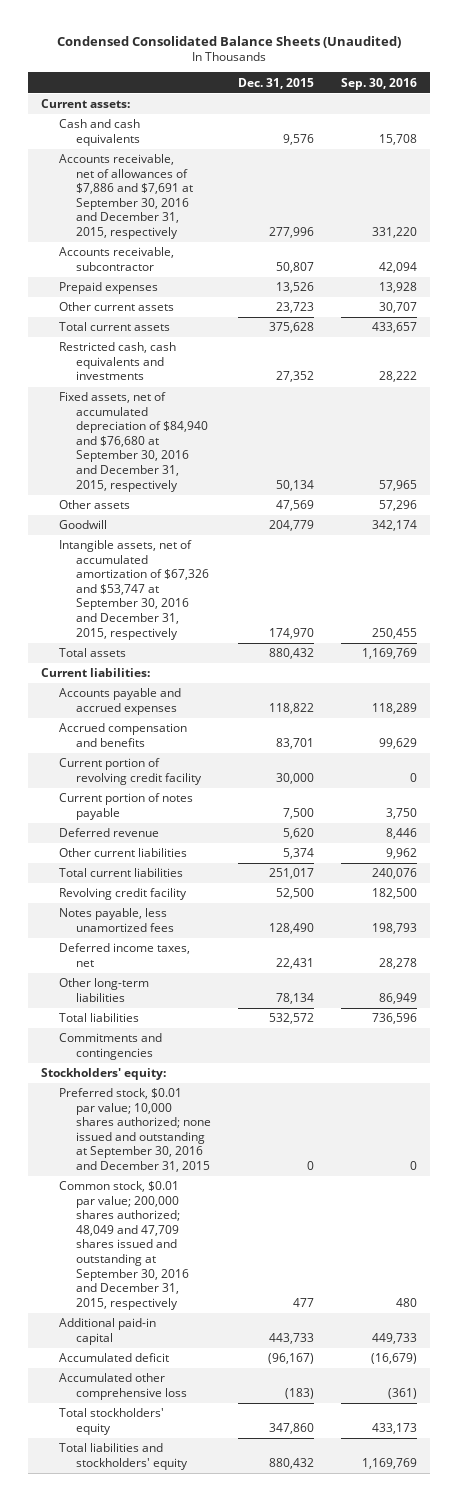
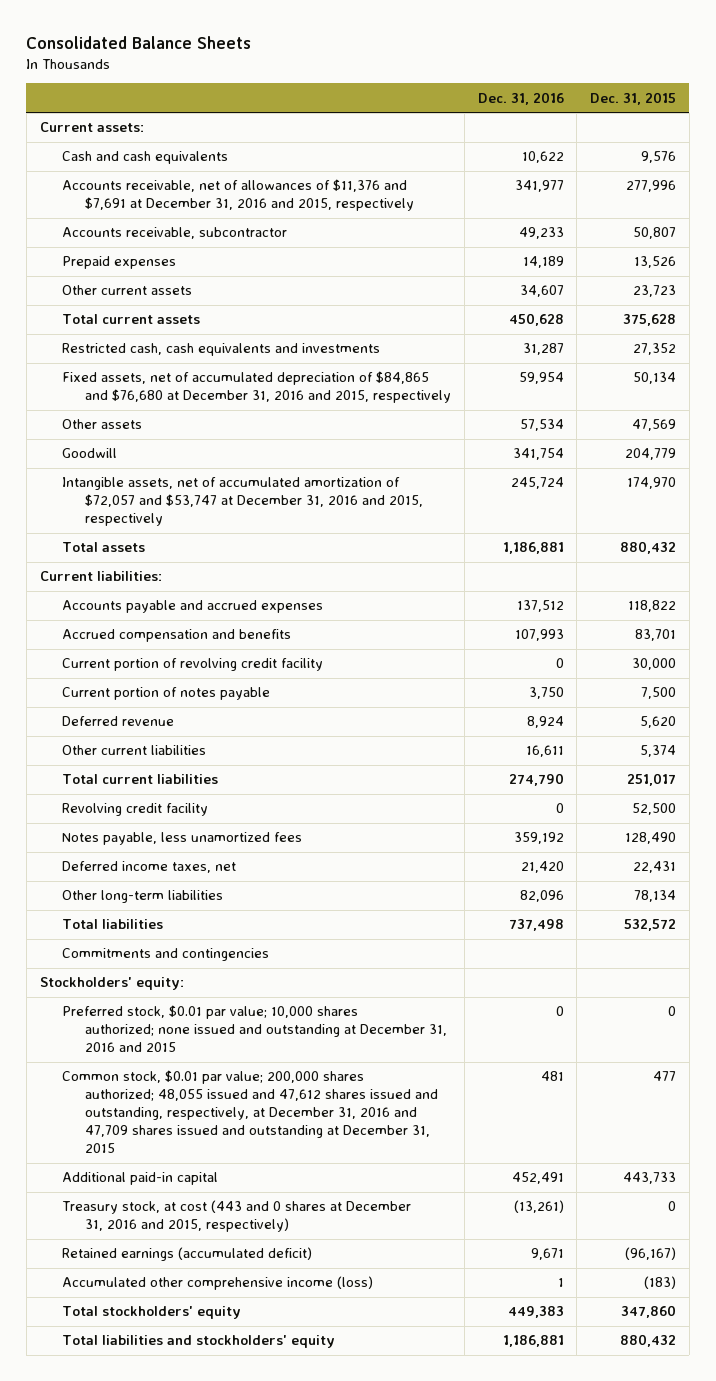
[57,35,402,48] Condensed Consolidated Balance Sheets (Unaudited) -> [26,36,252,50] Consolidated Balance Sheets
[340,77,417,90] Sep. 30, 2016 -> none
none -> [477,91,564,105] Dec. 31, 2016
[58,154,194,239] Accounts receivable, net of allowances of $7,886 and $7,691 at September 30, 2016 and December 31, 2015, respectively -> [62,179,415,212] Accounts receivable, net of allowances of $11,376 and $7,691 at December 31, 2016 and 2015, respectively
[58,392,209,492] Fixed assets, net of accumulated depreciation of $84,940 and $76,680 at September 30, 2016 and December 31, 2015, respectively -> [62,371,452,404] Fixed assets, net of accumulated depreciation of $84,865 and $76,680 at December 31, 2016 and 2015, respectively
[58,540,210,640] Intangible assets, net of accumulated amortization of $67,326 and $53,747 at September 30, 2016 and December 31, 2015, respectively -> [62,477,424,527] Intangible assets, net of accumulated amortization of $72,057 and $53,747 at December 31, 2016 and 2015, respectively
[58,1088,212,1172] Preferred stock, $0.01 par value; 10,000 shares authorized; none issued and outstanding at September 30, 2016 and December 31, 2015 -> [62,1005,448,1053] Preferred stock, $0.01 par value; 10,000 shares authorized; none issued and outstanding at December 31, 2016 and 2015
[58,1181,190,1310] Common stock, $0.01 par value; 200,000 shares authorized; 48,049 and 47,709 shares issued and outstanding at September 30, 2016 and December 31, 2015, respectively -> [62,1070,439,1154] Common stock, $0.01 par value; 200,000 shares authorized; 48,055 issued and 47,612 shares issued and outstanding, respectively, at December 31, 2016 and 47,709 shares issued and outstanding at December 31, 2015
none -> [62,1200,412,1233] Treasury stock, at cost (443 and 0 shares at December 31, 2016 and 2015, respectively)
[58,1353,169,1363] Accumulated deficit -> [62,1247,313,1262] Retained earnings (accumulated deficit)
[58,1373,188,1400] Accumulated other comprehensive loss -> [62,1276,374,1291] Accumulated other comprehensive income (loss)

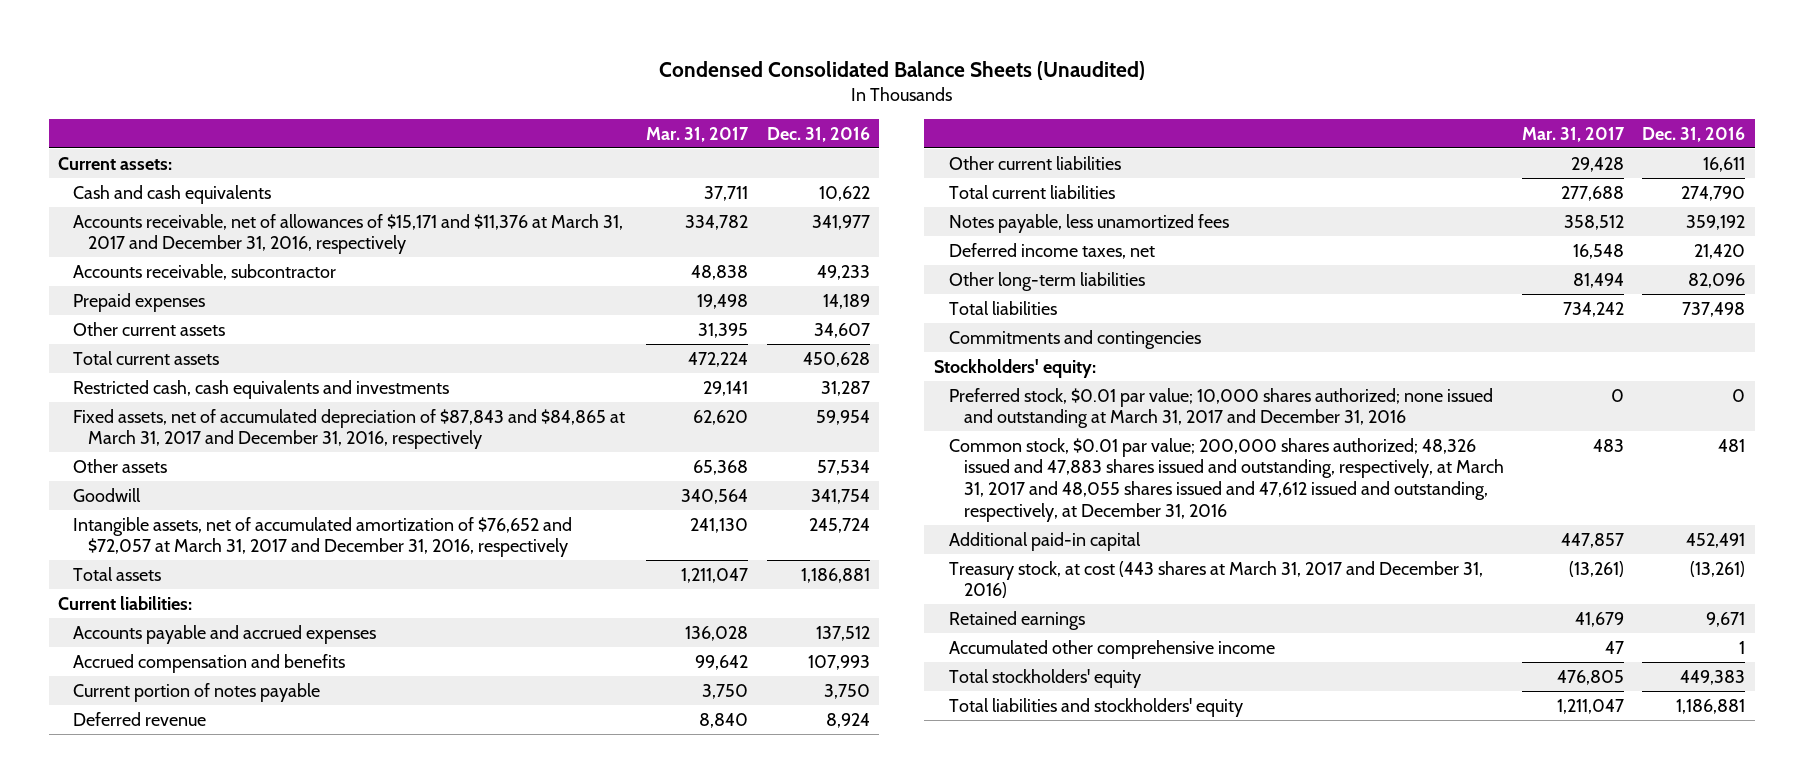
[26,36,252,50] Consolidated Balance Sheets -> [658,60,1145,80] Condensed Consolidated Balance Sheets (Unaudited)
[590,91,677,105] Dec. 31, 2015 -> none
none -> [646,126,750,142] Mar. 31, 2017
[62,179,415,212] Accounts receivable, net of allowances of $11,376 and $7,691 at December 31, 2016 and 2015, respectively -> [72,213,623,255] Accounts receivable, net of allowances of $15,171 and $11,376 at March 31, 2017 and December 31, 2016, respectively
[62,371,452,404] Fixed assets, net of accumulated depreciation of $84,865 and $76,680 at December 31, 2016 and 2015, respectively -> [72,408,625,450] Fixed assets, net of accumulated depreciation of $87,843 and $84,865 at March 31, 2017 and December 31, 2016, respectively
[62,477,424,527] Intangible assets, net of accumulated amortization of $72,057 and $53,747 at December 31, 2016 and 2015, respectively -> [72,516,572,558] Intangible assets, net of accumulated amortization of $76,652 and $72,057 at March 31, 2017 and December 31, 2016, respectively
[62,658,324,672] Current portion of revolving credit facility -> none
[62,803,209,817] Revolving credit facility -> none
[62,1005,448,1053] Preferred stock, $0.01 par value; 10,000 shares authorized; none issued and outstanding at December 31, 2016 and 2015 -> [948,387,1493,429] Preferred stock, $0.01 par value; 10,000 shares authorized; none issued and outstanding at March 31, 2017 and December 31, 2016
[62,1070,439,1154] Common stock, $0.01 par value; 200,000 shares authorized; 48,055 issued and 47,612 shares issued and outstanding, respectively, at December 31, 2016 and 47,709 shares issued and outstanding at December 31, 2015 -> [948,437,1504,522] Common stock, $0.01 par value; 200,000 shares authorized; 48,326 issued and 47,883 shares issued and outstanding, respectively, at March 31, 2017 and 48,055 shares issued and 47,612 issued and outstanding, respectively, at December 31, 2016
[62,1200,412,1233] Treasury stock, at cost (443 and 0 shares at December 31, 2016 and 2015, respectively) -> [948,560,1483,599] Treasury stock, at cost (443 shares at March 31, 2017 and December 31, 2016)
[62,1247,313,1262] Retained earnings (accumulated deficit) -> [948,610,1085,630] Retained earnings
[62,1276,374,1291] Accumulated other comprehensive income (loss) -> [948,639,1275,659] Accumulated other comprehensive income

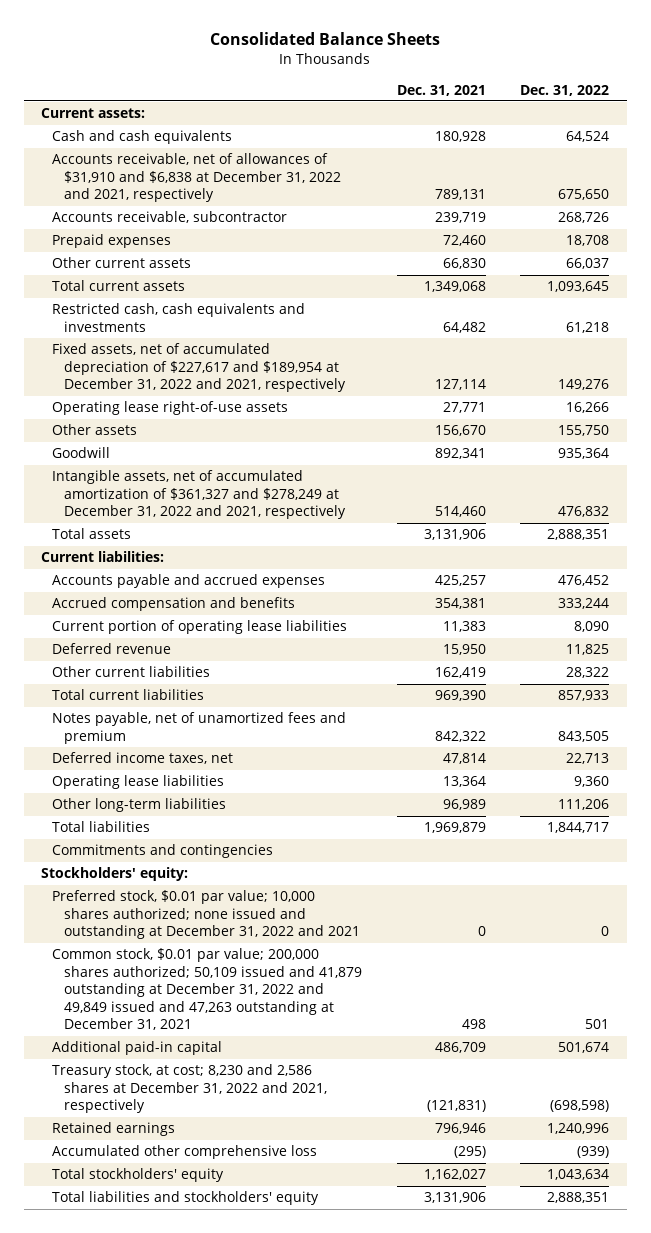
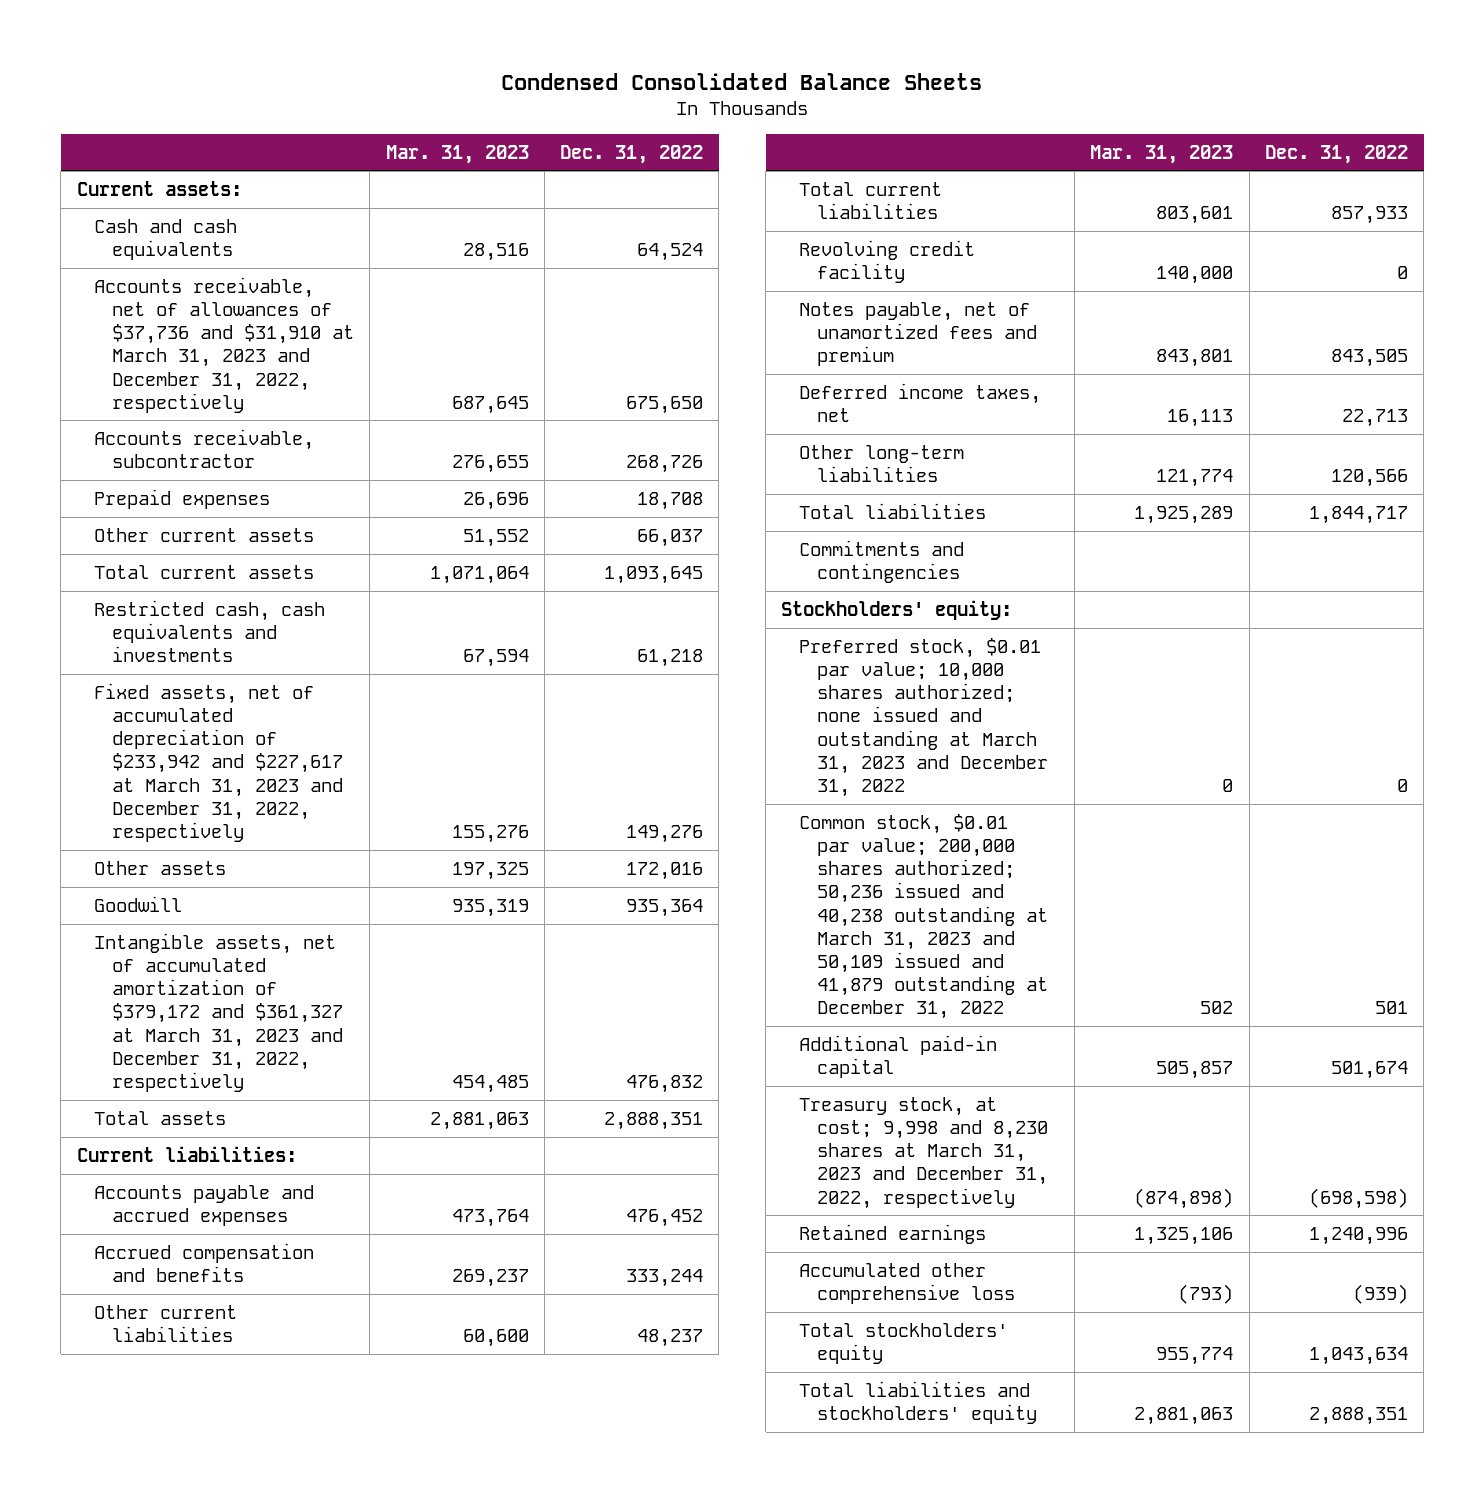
[210,32,441,46] Consolidated Balance Sheets -> [501,72,983,90] Condensed Consolidated Balance Sheets
[396,84,486,96] Dec. 31, 2021 -> none
none -> [385,144,529,164] Mar. 31, 2023
[52,153,341,203] Accounts receivable, net of allowances of $31,910 and $6,838 at December 31, 2022 and 2021, respectively -> [94,276,354,413] Accounts receivable, net of allowances of $37,736 and $31,910 at March 31, 2023 and December 31, 2022, respectively
[52,401,289,416] Operating lease right-of-use assets -> none
[52,343,346,393] Fixed assets, net of accumulated depreciation of $227,617 and $189,954 at December 31, 2022 and 2021, respectively -> [94,682,343,842] Fixed assets, net of accumulated depreciation of $233,942 and $227,617 at March 31, 2023 and December 31, 2022, respectively
[558,425,610,437] 155,750 -> [626,861,704,880] 172,016
[52,470,346,520] Intangible assets, net of accumulated amortization of $361,327 and $278,249 at December 31, 2022 and 2021, respectively -> [94,932,343,1092] Intangible assets, net of accumulated amortization of $379,172 and $361,327 at March 31, 2023 and December 31, 2022, respectively
[52,620,348,635] Current portion of operating lease liabilities -> none
[52,643,172,655] Deferred revenue -> none
[566,667,610,679] 28,322 -> [637,1329,704,1348] 48,237
none -> [799,239,976,284] Revolving credit facility
[52,775,225,790] Operating lease liabilities -> none
[558,799,610,811] 111,206 -> [1330,469,1408,488] 120,566
[52,890,360,940] Preferred stock, $0.01 par value; 10,000 shares authorized; none issued and outstanding at December 31, 2022 and 2021 -> [799,637,1048,797] Preferred stock, $0.01 par value; 10,000 shares authorized; none issued and outstanding at March 31, 2023 and December 31, 2022
[52,948,362,1031] Common stock, $0.01 par value; 200,000 shares authorized; 50,109 issued and 41,879 outstanding at December 31, 2022 and 49,849 issued and 47,263 outstanding at December 31, 2021 -> [799,813,1048,1020] Common stock, $0.01 par value; 200,000 shares authorized; 50,236 issued and 40,238 outstanding at March 31, 2023 and 50,109 issued and 41,879 outstanding at December 31, 2022
[52,1064,327,1114] Treasury stock, at cost; 8,230 and 2,586 shares at December 31, 2022 and 2021, respectively -> [799,1096,1048,1209] Treasury stock, at cost; 9,998 and 8,230 shares at March 31, 2023 and December 31, 2022, respectively

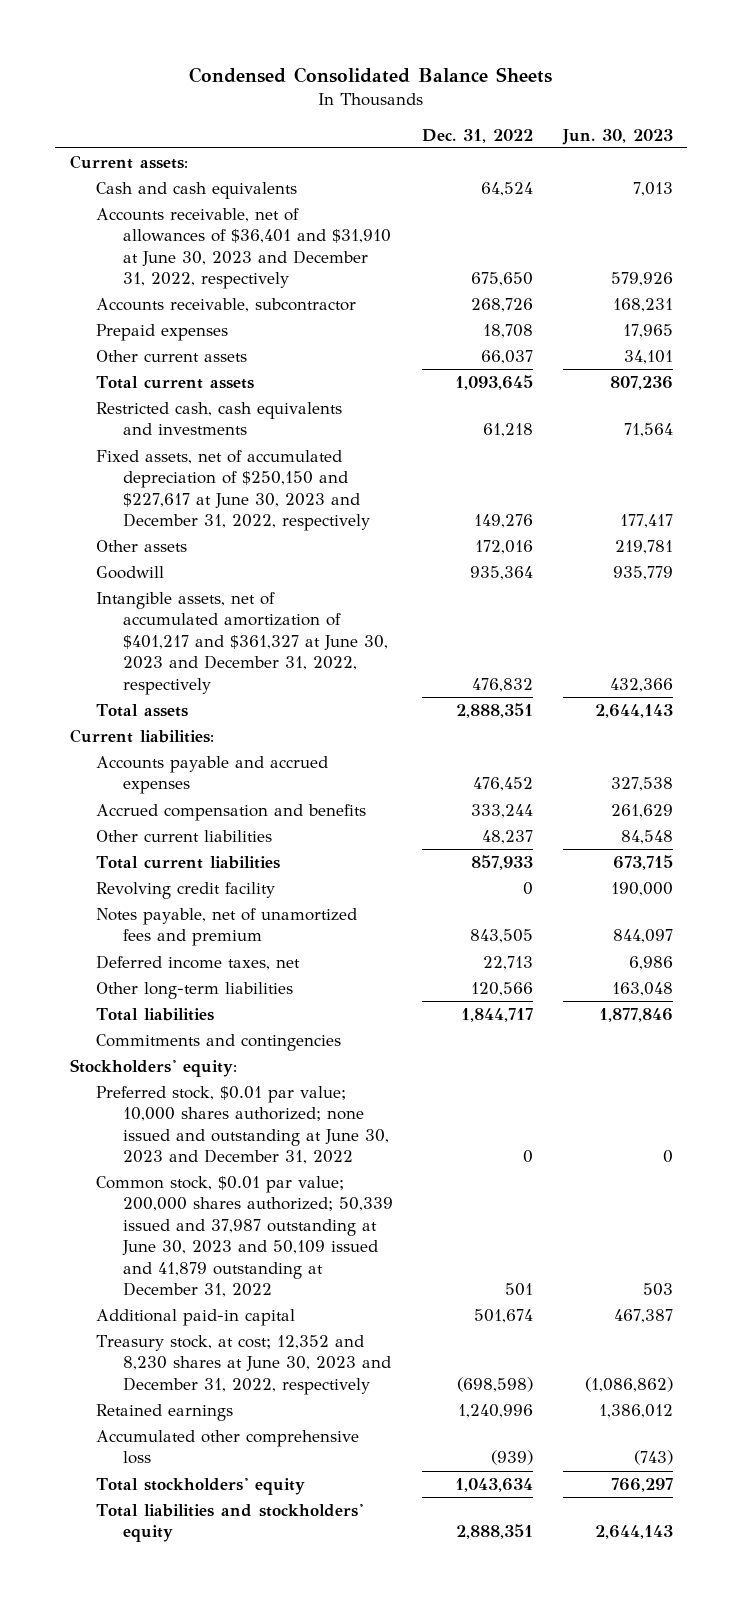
[385,144,529,164] Mar. 31, 2023 -> none
none -> [561,128,673,145] Jun. 30, 2023
[94,276,354,413] Accounts receivable, net of allowances of $37,736 and $31,910 at March 31, 2023 and December 31, 2022, respectively -> [96,207,391,290] Accounts receivable, net of allowances of $36,401 and $31,910 at June 30, 2023 and December 31, 2022, respectively
[94,682,343,842] Fixed assets, net of accumulated depreciation of $233,942 and $227,617 at March 31, 2023 and December 31, 2022, respectively -> [96,449,370,532] Fixed assets, net of accumulated depreciation of $250,150 and $227,617 at June 30, 2023 and December 31, 2022, respectively
[94,932,343,1092] Intangible assets, net of accumulated amortization of $379,172 and $361,327 at March 31, 2023 and December 31, 2022, respectively -> [96,591,388,695] Intangible assets, net of accumulated amortization of $401,217 and $361,327 at June 30, 2023 and December 31, 2022, respectively
[799,637,1048,797] Preferred stock, $0.01 par value; 10,000 shares authorized; none issued and outstanding at March 31, 2023 and December 31, 2022 -> [96,1085,389,1165] Preferred stock, $0.01 par value; 10,000 shares authorized; none issued and outstanding at June 30, 2023 and December 31, 2022
[799,813,1048,1020] Common stock, $0.01 par value; 200,000 shares authorized; 50,236 issued and 40,238 outstanding at March 31, 2023 and 50,109 issued and 41,879 outstanding at December 31, 2022 -> [96,1175,393,1298] Common stock, $0.01 par value; 200,000 shares authorized; 50,339 issued and 37,987 outstanding at June 30, 2023 and 50,109 issued and 41,879 outstanding at December 31, 2022
[799,1096,1048,1209] Treasury stock, at cost; 9,998 and 8,230 shares at March 31, 2023 and December 31, 2022, respectively -> [96,1334,391,1395] Treasury stock, at cost; 12,352 and 8,230 shares at June 30, 2023 and December 31, 2022, respectively

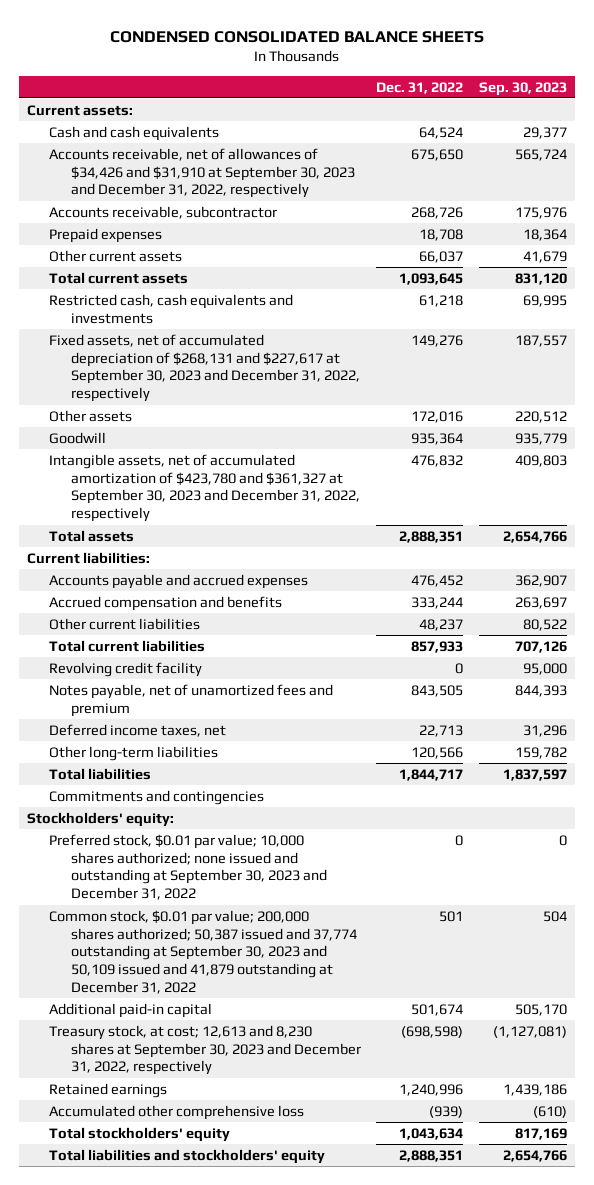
[189,66,553,83] Condensed Consolidated Balance Sheets -> [110,30,485,43] CONDENSED CONSOLIDATED BALANCE SHEETS
[561,128,673,145] Jun. 30, 2023 -> none
none -> [479,81,568,96] Sep. 30, 2023
[96,207,391,290] Accounts receivable, net of allowances of $36,401 and $31,910 at June 30, 2023 and December 31, 2022, respectively -> [48,147,355,199] Accounts receivable, net of allowances of $34,426 and $31,910 at September 30, 2023 and December 31, 2022, respectively
[96,449,370,532] Fixed assets, net of accumulated depreciation of $250,150 and $227,617 at June 30, 2023 and December 31, 2022, respectively -> [48,333,360,403] Fixed assets, net of accumulated depreciation of $268,131 and $227,617 at September 30, 2023 and December 31, 2022, respectively
[96,591,388,695] Intangible assets, net of accumulated amortization of $401,217 and $361,327 at June 30, 2023 and December 31, 2022, respectively -> [48,453,360,523] Intangible assets, net of accumulated amortization of $423,780 and $361,327 at September 30, 2023 and December 31, 2022, respectively
[96,1085,389,1165] Preferred stock, $0.01 par value; 10,000 shares authorized; none issued and outstanding at June 30, 2023 and December 31, 2022 -> [48,833,327,901] Preferred stock, $0.01 par value; 10,000 shares authorized; none issued and outstanding at September 30, 2023 and December 31, 2022
[96,1175,393,1298] Common stock, $0.01 par value; 200,000 shares authorized; 50,339 issued and 37,987 outstanding at June 30, 2023 and 50,109 issued and 41,879 outstanding at December 31, 2022 -> [48,909,357,995] Common stock, $0.01 par value; 200,000 shares authorized; 50,387 issued and 37,774 outstanding at September 30, 2023 and 50,109 issued and 41,879 outstanding at December 31, 2022
[96,1334,391,1395] Treasury stock, at cost; 12,352 and 8,230 shares at June 30, 2023 and December 31, 2022, respectively -> [48,1024,361,1076] Treasury stock, at cost; 12,613 and 8,230 shares at September 30, 2023 and December 31, 2022, respectively

